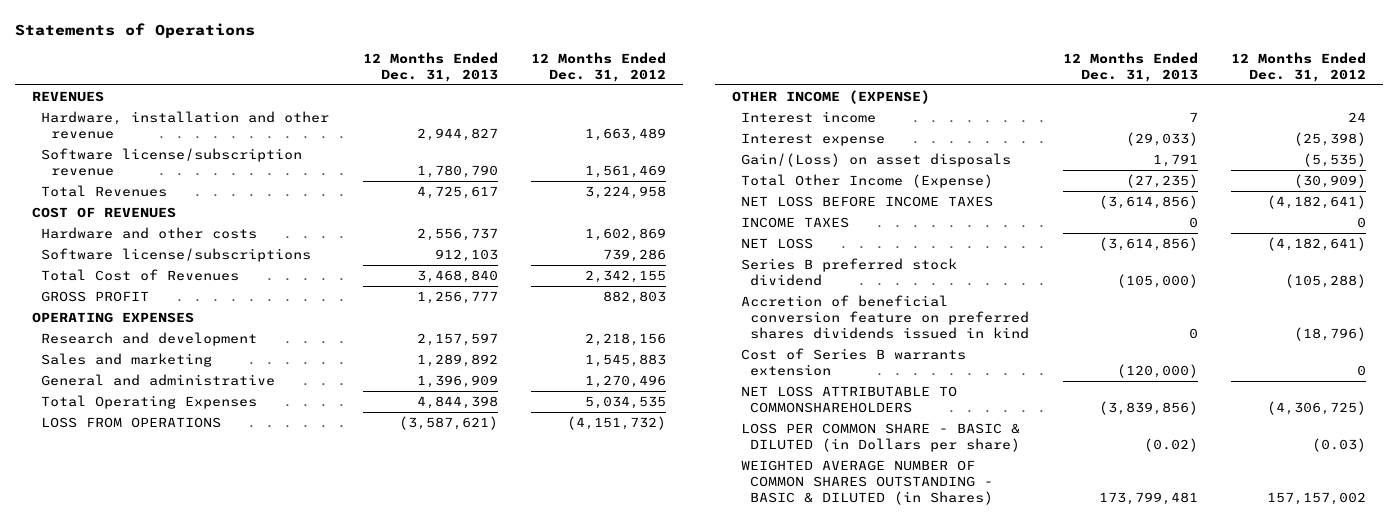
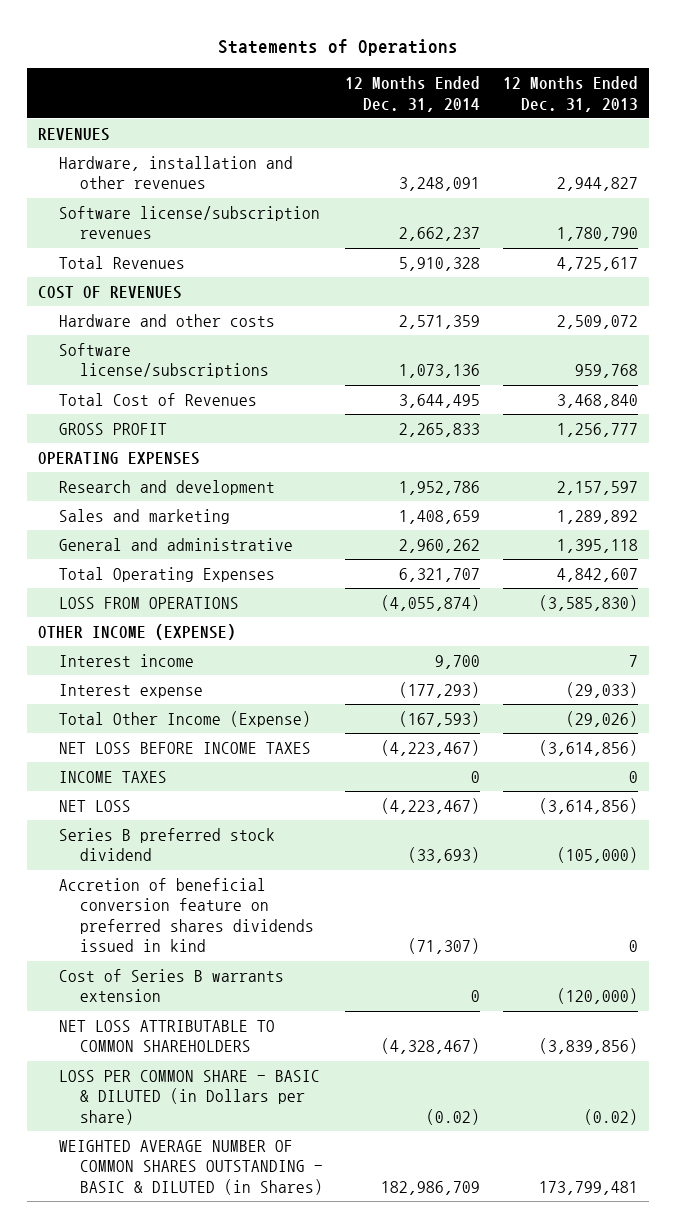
[531,51,667,82] 12 Months Ended Dec. 31, 2012 -> none
none -> [345,76,481,112] 12 Months Ended Dec. 31, 2014
[41,111,330,139] Hardware, installation and other revenue -> [58,155,293,190] Hardware, installation and other revenues
[41,148,303,176] Software license/subscription revenue -> [58,205,320,240] Software license/subscription revenues
[416,228,498,242] 2,556,737 -> [556,314,638,329] 2,509,072
[434,249,498,263] 912,103 -> [574,364,638,379] 959,768
[416,375,498,389] 1,396,909 -> [556,538,638,553] 1,395,118
[416,396,498,410] 4,844,398 -> [556,567,638,582] 4,842,607
[398,416,498,431] (3,587,621) -> [538,594,638,611] (3,585,830)
[741,153,1012,168] Gain/(Loss) on asset disposals -> none
[1125,174,1198,189] (27,235) -> [565,710,638,727] (29,026)
[741,386,958,413] NET LOSS ATTRIBUTABLE TO COMMONSHAREHOLDERS -> [58,1019,275,1053] NET LOSS ATTRIBUTABLE TO COMMON SHAREHOLDERS

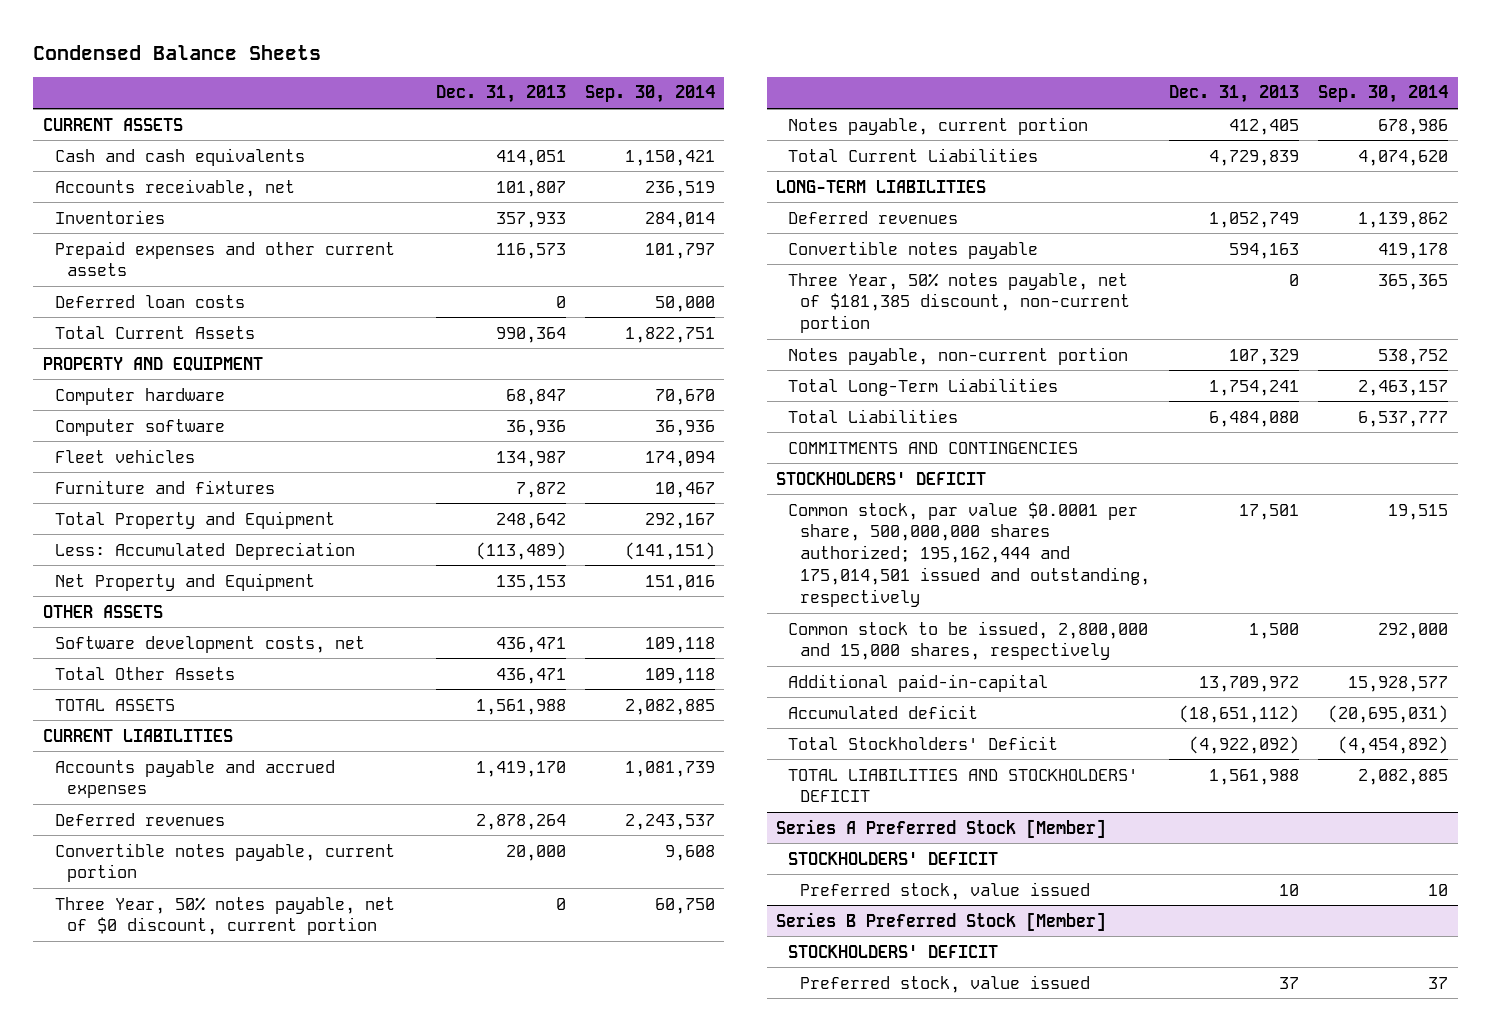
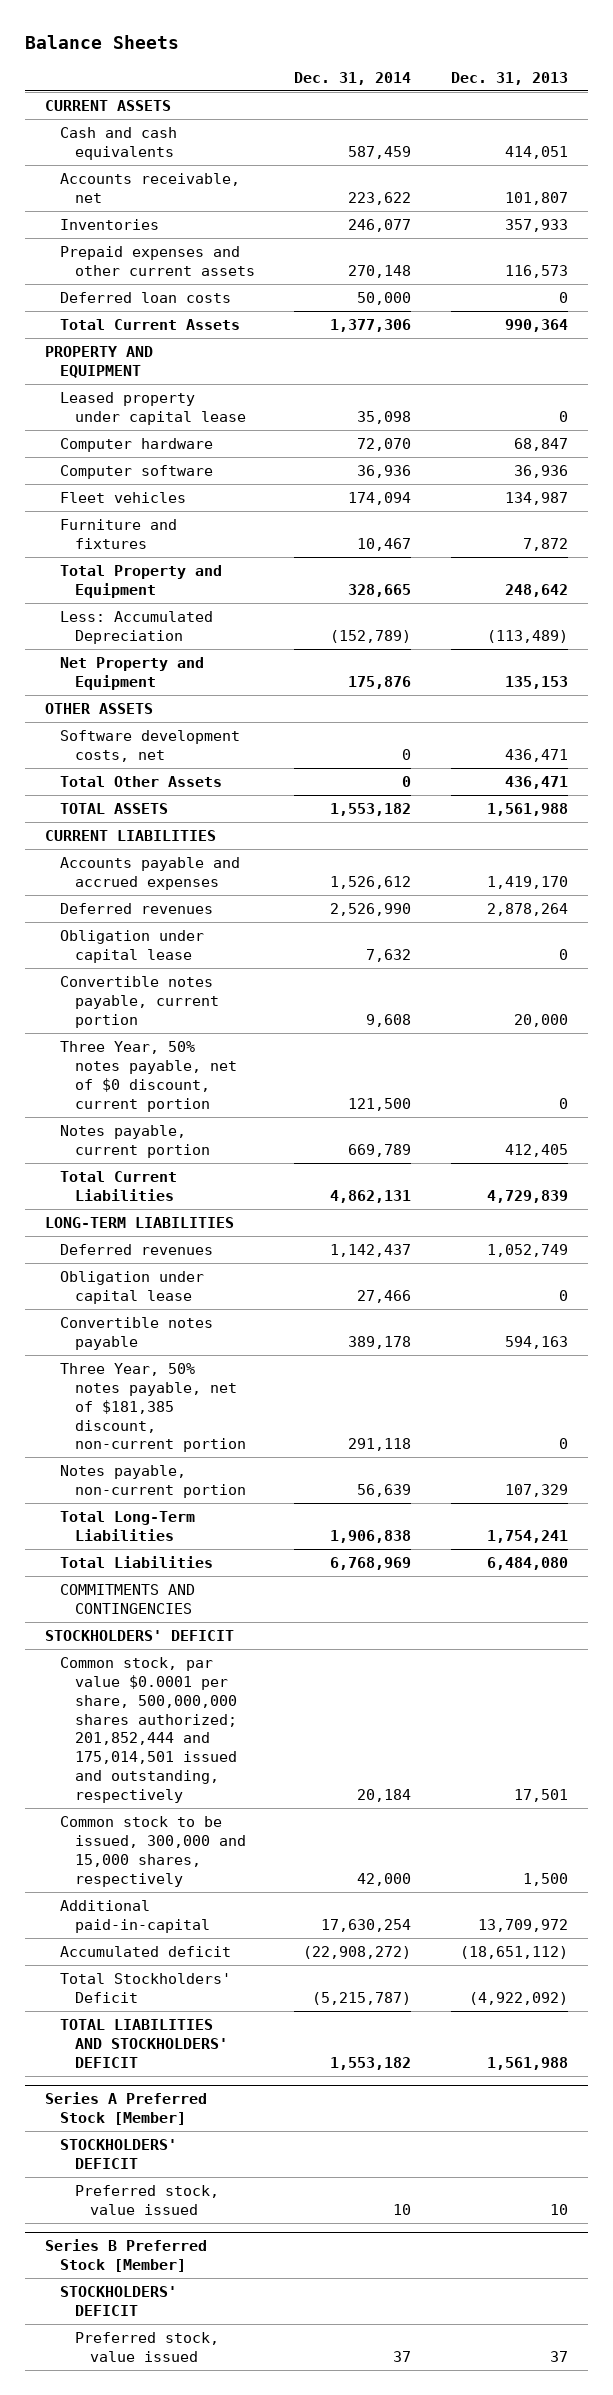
[33,44,322,60] Condensed Balance Sheets -> [25,34,180,49] Balance Sheets
[584,85,715,104] Sep. 30, 2014 -> none
none -> [294,71,412,85] Dec. 31, 2014
none -> [60,391,247,425] Leased property under capital lease
none -> [60,929,205,963] Obligation under capital lease
none -> [60,1270,205,1304] Obligation under capital lease
[788,501,1151,608] Common stock, par value $0.0001 per share, 500,000,000 shares authorized; 195,162,444 and 175,014,501 issued and outstanding, respectively -> [60,1656,238,1804] Common stock, par value $0.0001 per share, 500,000,000 shares authorized; 201,852,444 and 175,014,501 issued and outstanding, respectively
[788,620,1149,661] Common stock to be issued, 2,800,000 and 15,000 shares, respectively -> [60,1815,247,1887] Common stock to be issued, 300,000 and 15,000 shares, respectively

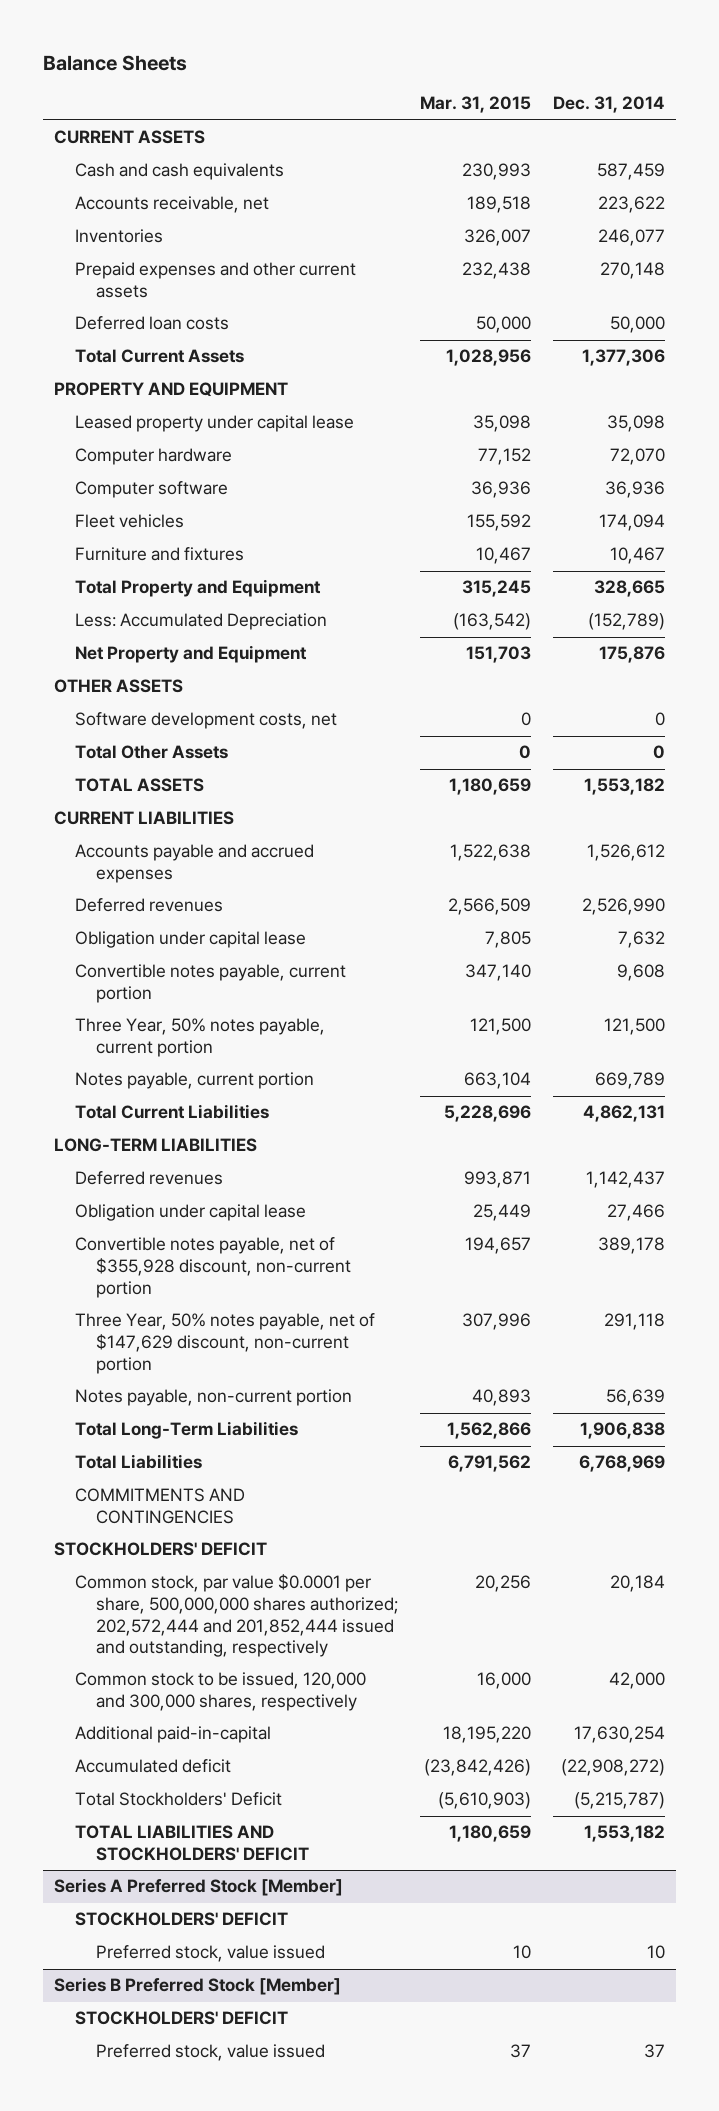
[450,71,568,85] Dec. 31, 2013 -> none
none -> [420,96,532,114] Mar. 31, 2015
[60,1040,238,1112] Three Year, 50% notes payable, net of $0 discount, current portion -> [74,1018,325,1058] Three Year, 50% notes payable, current portion
[60,1316,214,1350] Convertible notes payable -> [74,1237,351,1298] Convertible notes payable, net of $355,928 discount, non-current portion
[60,1362,247,1453] Three Year, 50% notes payable, net of $181,385 discount, non-current portion -> [74,1313,375,1374] Three Year, 50% notes payable, net of $147,629 discount, non-current portion
[60,1656,238,1804] Common stock, par value $0.0001 per share, 500,000,000 shares authorized; 201,852,444 and 175,014,501 issued and outstanding, respectively -> [74,1574,398,1658] Common stock, par value $0.0001 per share, 500,000,000 shares authorized; 202,572,444 and 201,852,444 issued and outstanding, respectively
[60,1815,247,1887] Common stock to be issued, 300,000 and 15,000 shares, respectively -> [74,1672,366,1712] Common stock to be issued, 120,000 and 300,000 shares, respectively

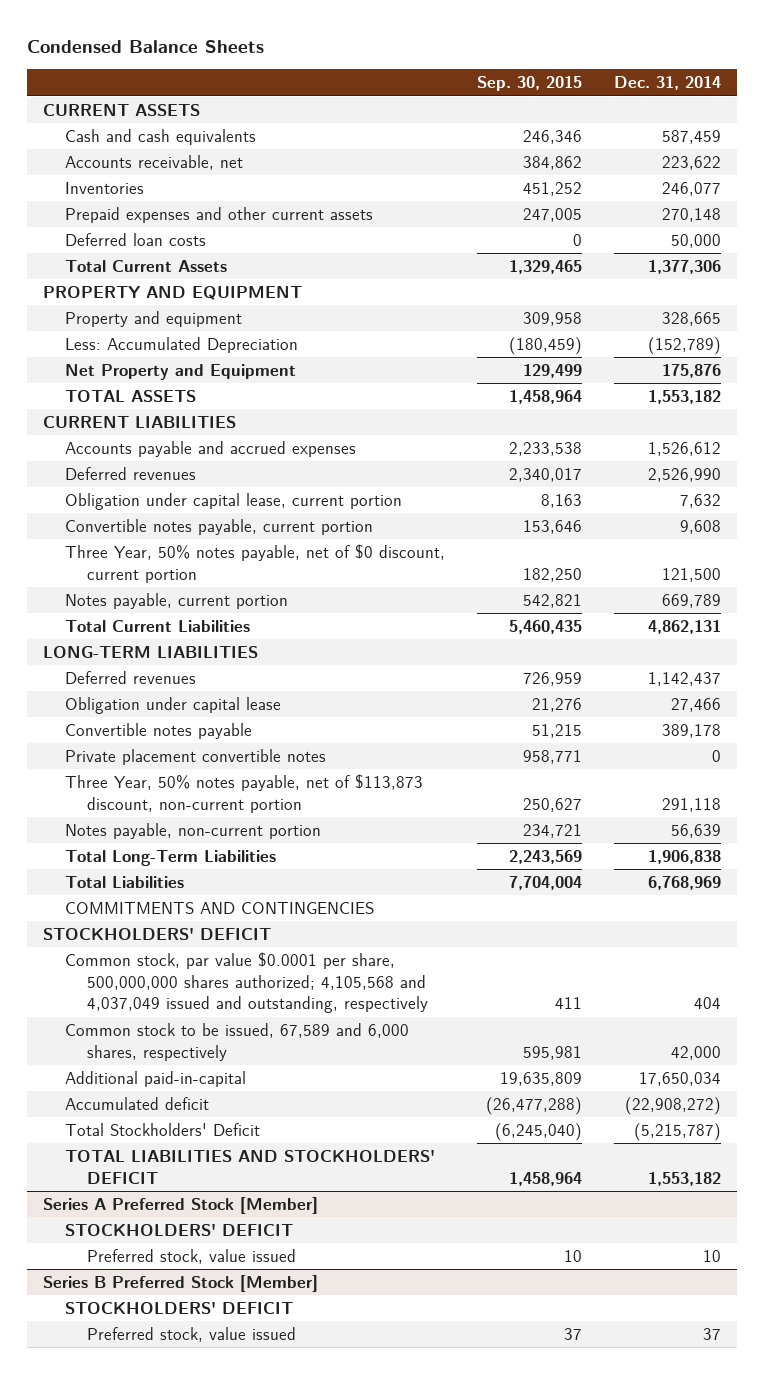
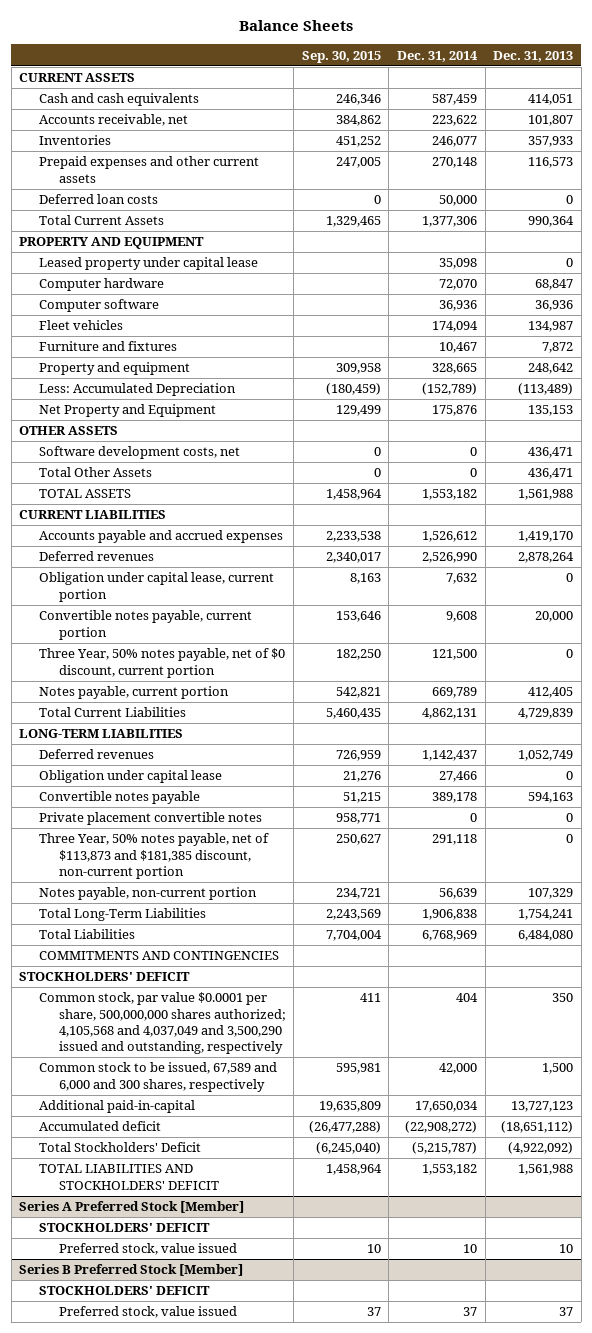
[26,39,264,53] Condensed Balance Sheets -> [239,20,354,32] Balance Sheets
none -> [493,50,574,62] Dec. 31, 2013
none -> [38,257,258,271] Leased property under capital lease
none -> [38,278,164,292] Computer hardware
none -> [38,299,159,313] Computer software
none -> [38,320,123,331] Fleet vehicles
none -> [38,341,177,352] Furniture and fixtures
none -> [19,426,119,436] OTHER ASSETS
none -> [38,446,240,460] Software development costs, net
none -> [38,467,152,478] Total Other Assets
[64,774,423,813] Three Year, 50% notes payable, net of $113,873 discount, non-current portion -> [38,833,269,879] Three Year, 50% notes payable, net of $113,873 and $181,385 discount, non-current portion
[64,952,428,1014] Common stock, par value $0.0001 per share, 500,000,000 shares authorized; 4,105,568 and 4,037,049 issued and outstanding, respectively -> [38,992,286,1055] Common stock, par value $0.0001 per share, 500,000,000 shares authorized; 4,105,568 and 4,037,049 and 3,500,290 issued and outstanding, respectively
[64,1023,409,1061] Common stock to be issued, 67,589 and 6,000 shares, respectively -> [38,1062,277,1092] Common stock to be issued, 67,589 and 6,000 and 300 shares, respectively

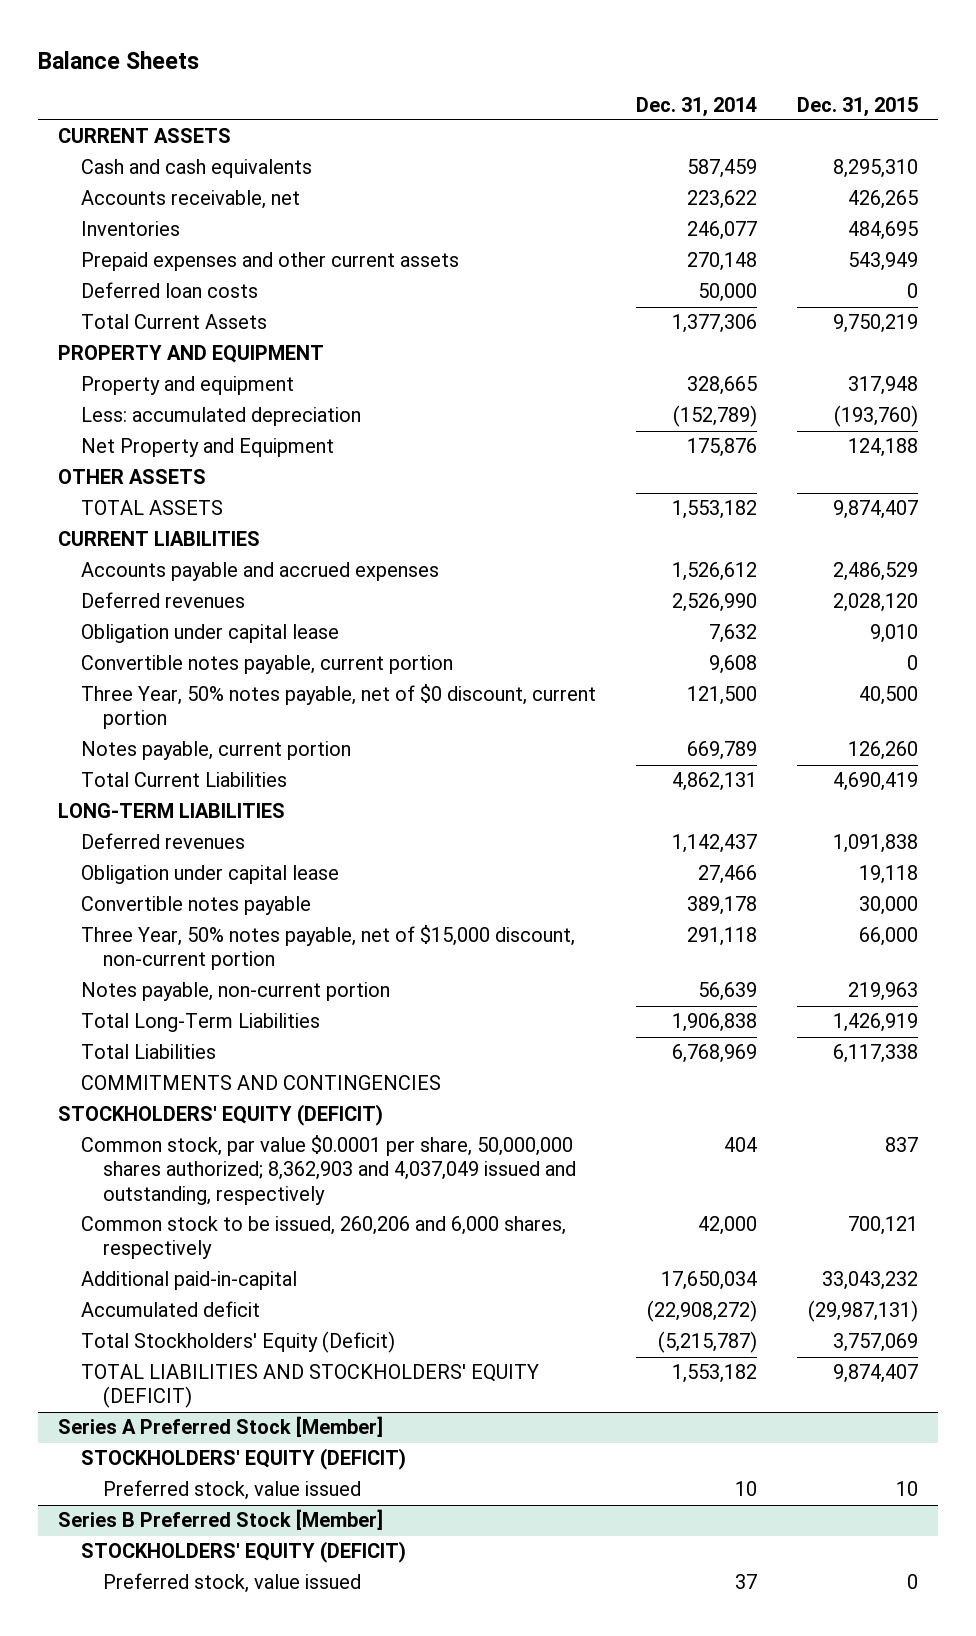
[301,50,381,63] Sep. 30, 2015 -> none
[493,50,574,62] Dec. 31, 2013 -> none
none -> [796,96,918,117] Dec. 31, 2015
[38,257,258,271] Leased property under capital lease -> none
[38,278,164,292] Computer hardware -> none
[38,299,159,313] Computer software -> none
[38,320,123,331] Fleet vehicles -> none
[38,341,177,352] Furniture and fixtures -> none
[38,383,236,397] Less: Accumulated Depreciation -> [80,407,361,427] Less: accumulated depreciation
[38,446,240,460] Software development costs, net -> none
[38,467,152,478] Total Other Assets -> none
[38,572,274,602] Obligation under capital lease, current portion -> [80,624,339,644] Obligation under capital lease
[38,812,262,826] Private placement convertible notes -> none
[38,833,269,879] Three Year, 50% notes payable, net of $113,873 and $181,385 discount, non-current portion -> [80,925,575,971] Three Year, 50% notes payable, net of $15,000 discount, non-current portion
[19,972,191,982] STOCKHOLDERS' DEFICIT -> [58,1104,384,1127] STOCKHOLDERS' EQUITY (DEFICIT)
[38,992,286,1055] Common stock, par value $0.0001 per share, 500,000,000 shares authorized; 4,105,568 and 4,037,049 and 3,500,290 issued and outstanding, respectively -> [80,1135,576,1205] Common stock, par value $0.0001 per share, 50,000,000 shares authorized; 8,362,903 and 4,037,049 issued and outstanding, respectively
[38,1062,277,1092] Common stock to be issued, 67,589 and 6,000 and 300 shares, respectively -> [80,1216,566,1260] Common stock to be issued, 260,206 and 6,000 shares, respectively
[38,1142,201,1153] Total Stockholders' Deficit -> [80,1331,395,1354] Total Stockholders' Equity (Deficit)
[38,1164,219,1190] TOTAL LIABILITIES AND STOCKHOLDERS' DEFICIT -> [80,1364,539,1409] TOTAL LIABILITIES AND STOCKHOLDERS' EQUITY (DEFICIT)
[38,1223,210,1233] STOCKHOLDERS' DEFICIT -> [80,1448,406,1471] STOCKHOLDERS' EQUITY (DEFICIT)
[38,1286,210,1296] STOCKHOLDERS' DEFICIT -> [80,1541,406,1564] STOCKHOLDERS' EQUITY (DEFICIT)

